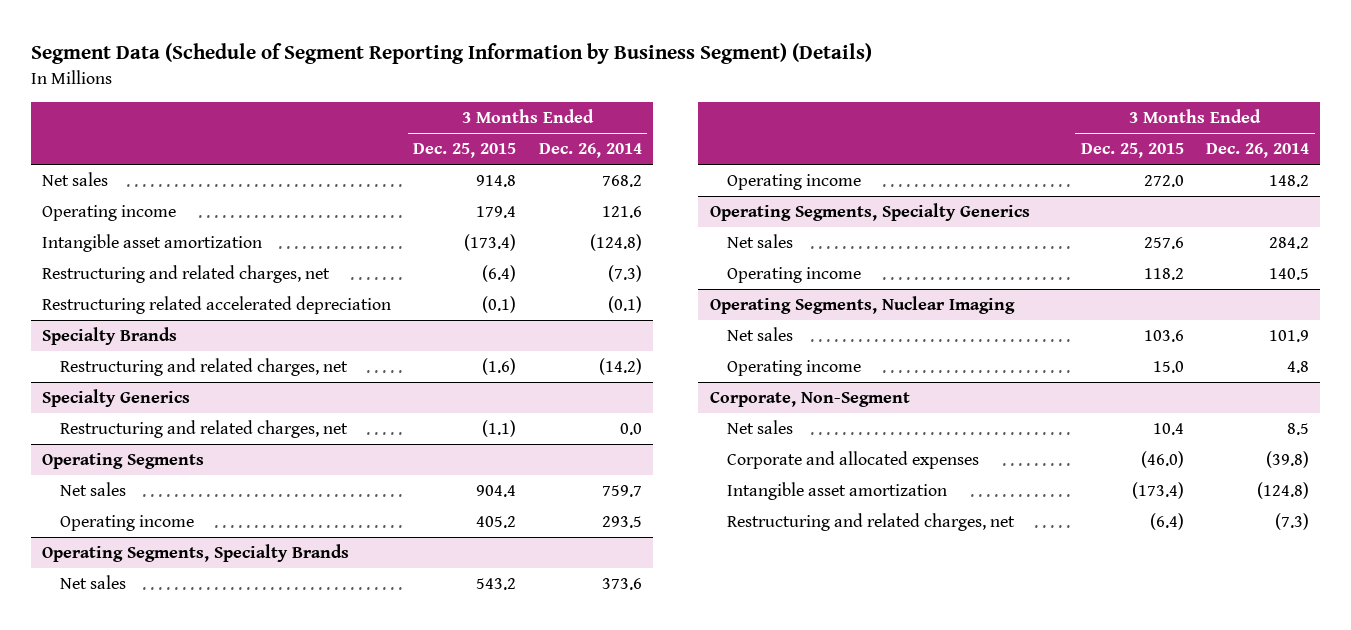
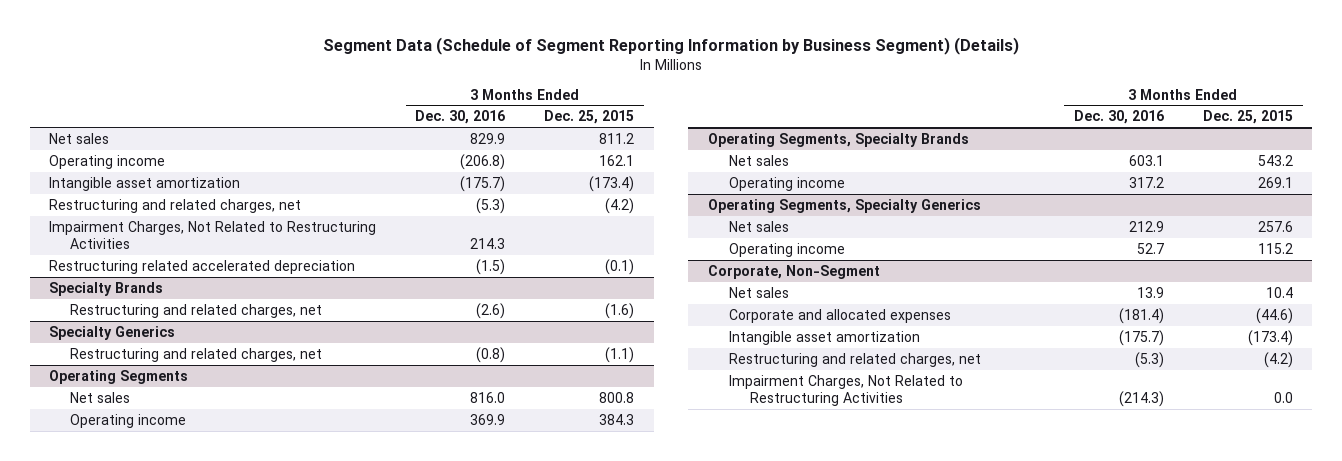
[538,143,642,159] Dec. 26, 2014 -> none
none -> [415,110,506,125] Dec. 30, 2016
[476,175,517,188] 914.8 -> [599,132,635,144] 811.2
[476,206,517,219] 179.4 -> [599,154,635,166] 162.1
[482,265,517,283] (6.4) -> [605,197,635,214] (4.2)
none -> [49,220,377,250] Impairment Charges, Not Related to Restructuring Activities
[476,485,517,498] 904.4 -> [599,391,635,403] 800.8
[476,516,517,529] 405.2 -> [599,413,635,425] 384.3
[1143,175,1184,188] 272.0 -> [1257,176,1293,188] 269.1
[709,296,1015,315] Operating Segments, Nuclear Imaging -> none
[727,327,794,342] Net sales -> none
[727,360,862,377] Operating income -> none
[1143,268,1184,281] 118.2 -> [1257,242,1293,254] 115.2
[1140,451,1184,469] (46.0) -> [1255,307,1293,324] (44.6)
[1149,513,1184,531] (6.4) -> [1263,351,1293,368] (4.2)
none -> [728,374,963,407] Impairment Charges, Not Related to Restructuring Activities

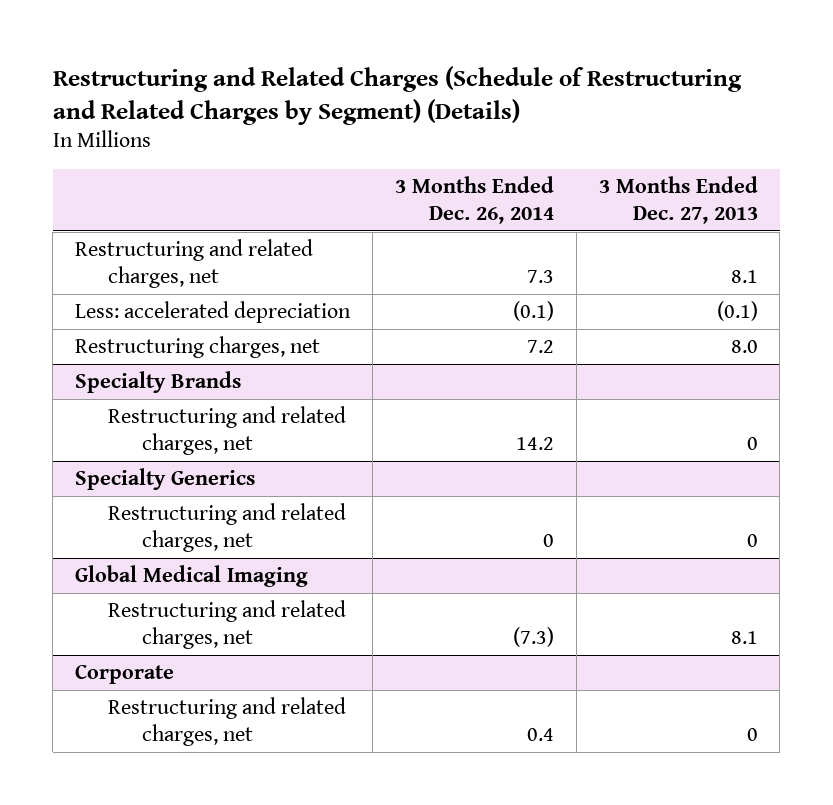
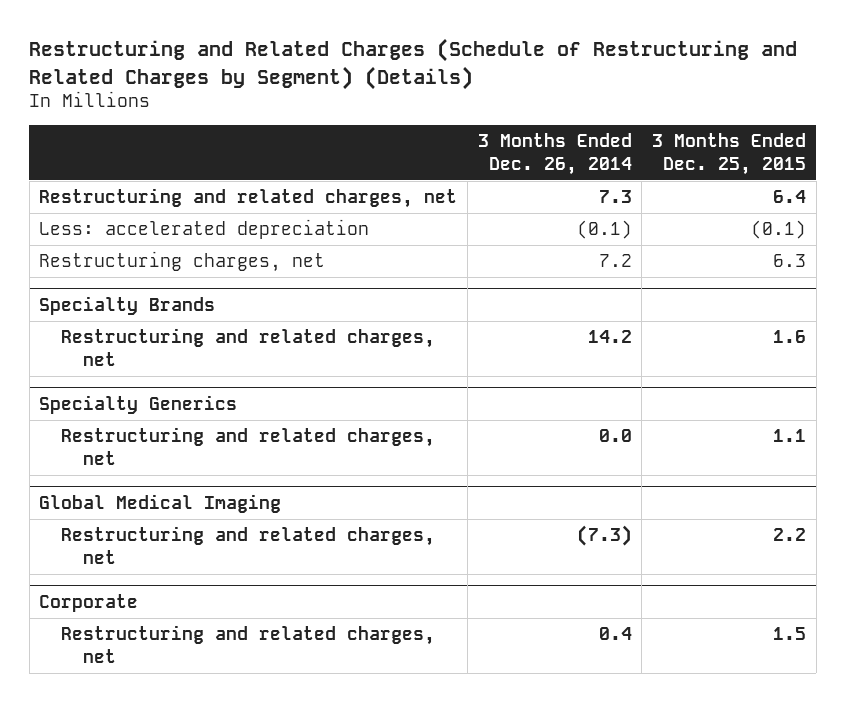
[598,175,758,225] 3 Months Ended Dec. 27, 2013 -> none
none -> [652,133,807,175] 3 Months Ended Dec. 25, 2015
[542,534,554,548] 0 -> [598,429,632,443] 0.0

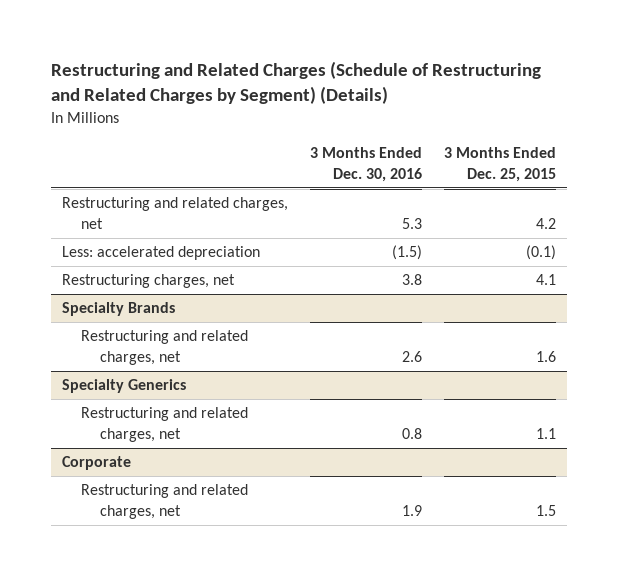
[477,133,632,175] 3 Months Ended Dec. 26, 2014 -> none
none -> [310,147,423,182] 3 Months Ended Dec. 30, 2016
[773,190,807,204] 6.4 -> [536,217,557,229] 4.2
[773,254,807,268] 6.3 -> [536,274,557,286] 4.1
[39,493,282,513] Global Medical Imaging -> none
[61,526,436,564] Restructuring and related charges, net -> none

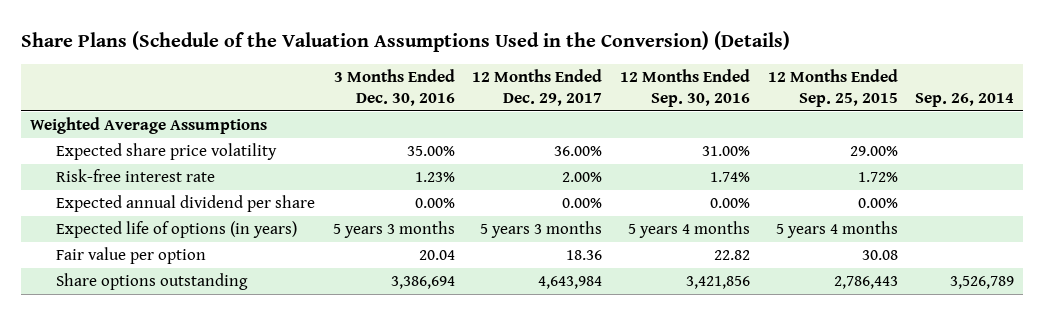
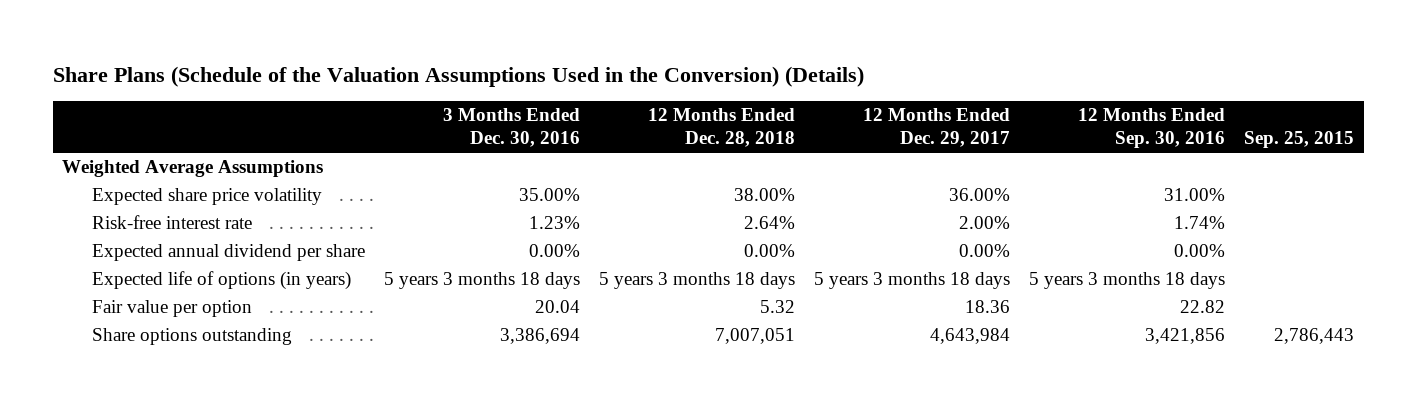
[767,69,898,108] 12 Months Ended Sep. 25, 2015 -> none
[915,93,1015,108] Sep. 26, 2014 -> none
none -> [648,108,796,148] 12 Months Ended Dec. 28, 2018
none -> [1244,131,1355,149] Sep. 25, 2015
[332,221,455,239] 5 years 3 months -> [383,272,580,290] 5 years 3 months 18 days
[480,221,603,239] 5 years 3 months -> [814,272,1011,290] 5 years 3 months 18 days
[628,221,751,239] 5 years 4 months -> [1029,272,1226,290] 5 years 3 months 18 days

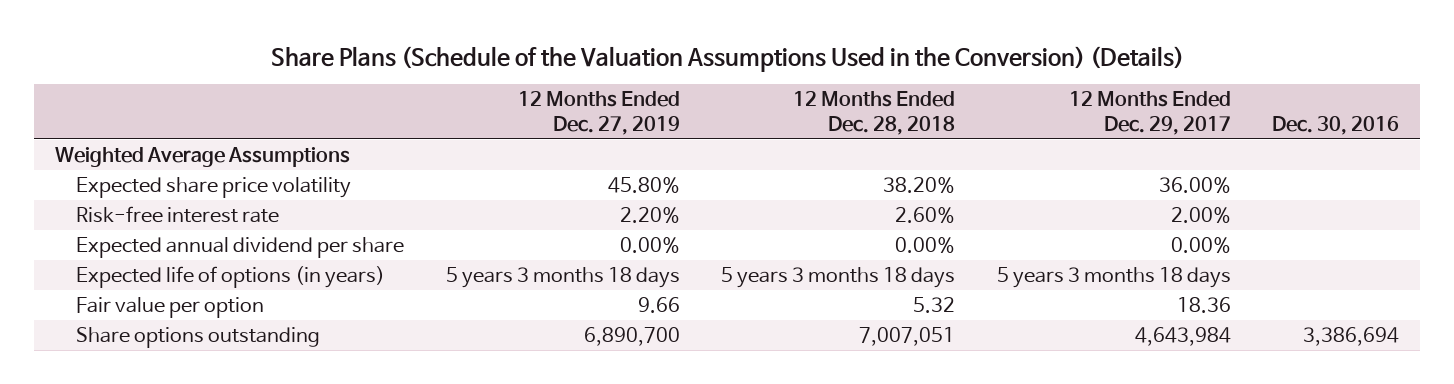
[442,108,580,148] 3 Months Ended Dec. 30, 2016 -> none
[1078,108,1226,149] 12 Months Ended Sep. 30, 2016 -> none
[1244,131,1355,149] Sep. 25, 2015 -> none
none -> [517,91,680,136] 12 Months Ended Dec. 27, 2019
none -> [1272,116,1400,136] Dec. 30, 2016
[734,188,796,202] 38.00% -> [883,176,956,193] 38.20%
[744,216,796,230] 2.64% -> [895,206,956,223] 2.60%

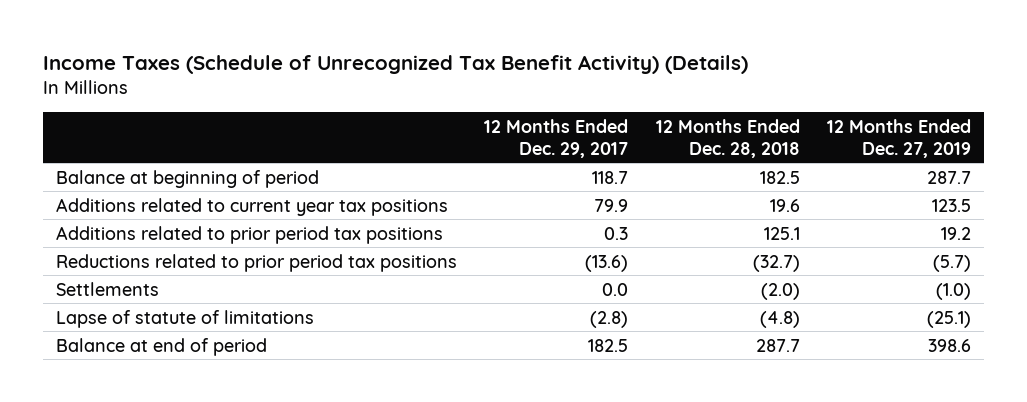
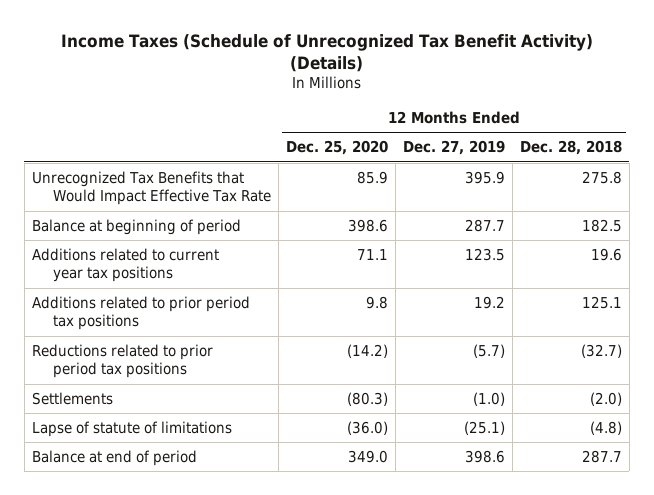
[484,118,629,158] 12 Months Ended Dec. 29, 2017 -> none
none -> [285,140,388,156] Dec. 25, 2020
none -> [31,170,271,206] Unrecognized Tax Benefits that Would Impact Effective Tax Rate

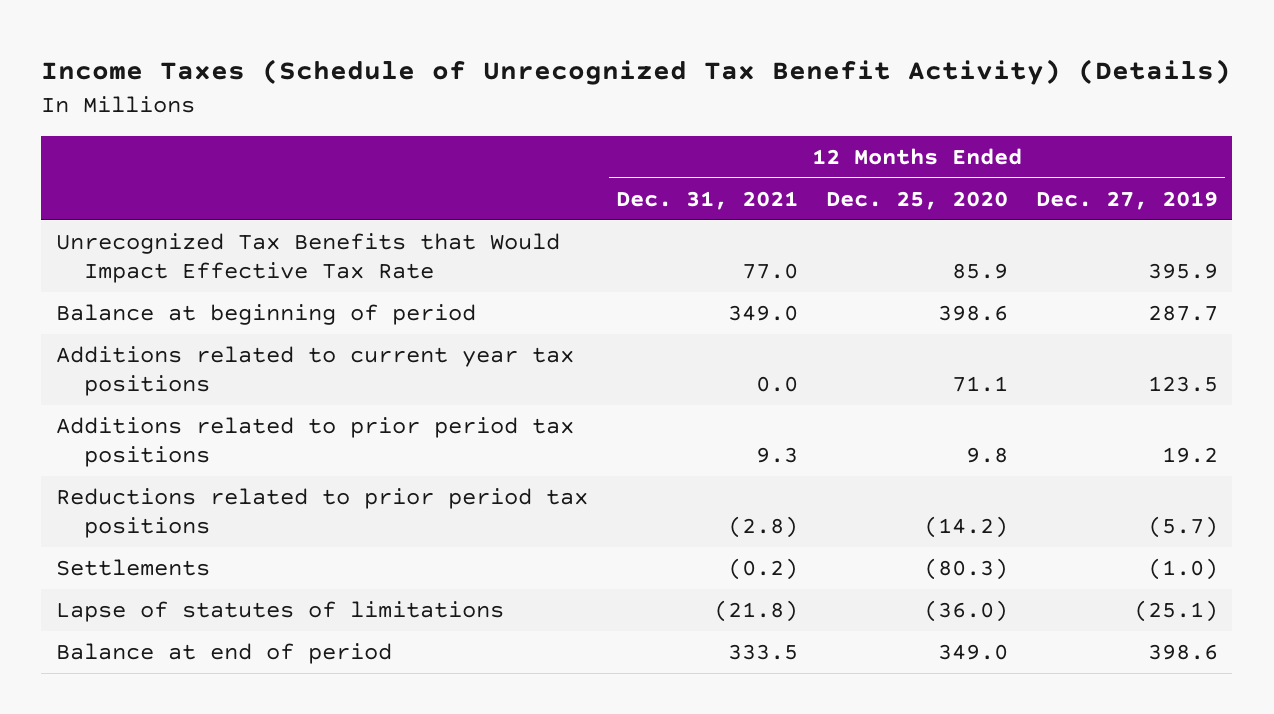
[519,140,622,156] Dec. 28, 2018 -> none
none -> [615,191,798,211] Dec. 31, 2021
[31,420,232,437] Lapse of statute of limitations -> [55,601,504,623] Lapse of statutes of limitations

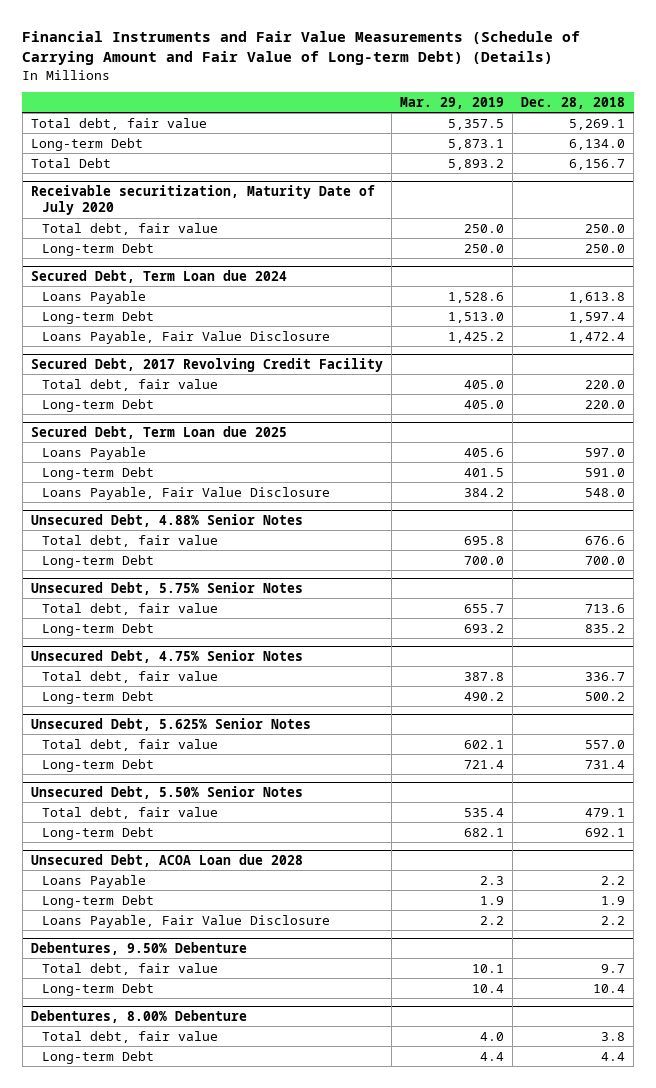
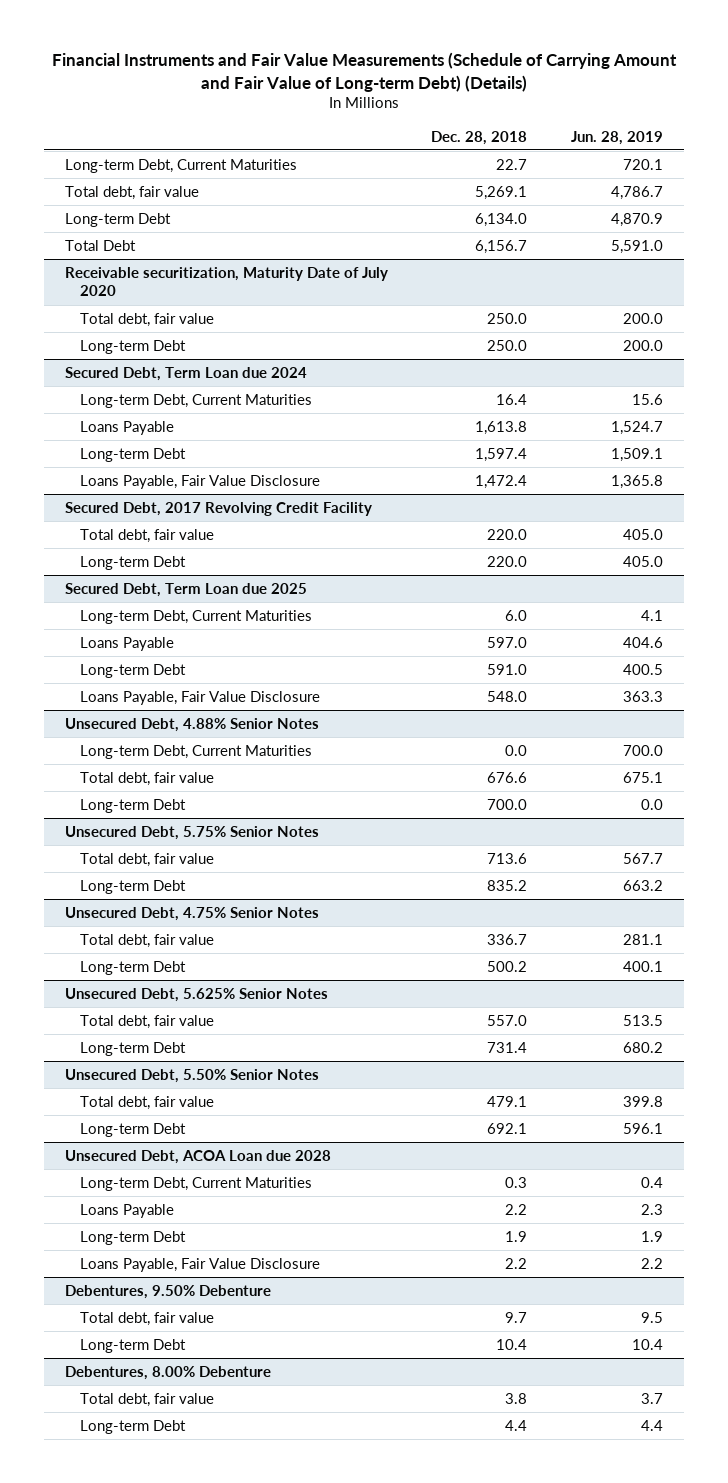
[400,97,505,110] Mar. 29, 2019 -> none
none -> [570,130,663,145] Jun. 28, 2019
none -> [65,158,298,173] Long-term Debt, Current Maturities
none -> [79,393,312,408] Long-term Debt, Current Maturities
none -> [79,609,312,624] Long-term Debt, Current Maturities
none -> [79,744,312,759] Long-term Debt, Current Maturities
none -> [79,1176,312,1191] Long-term Debt, Current Maturities

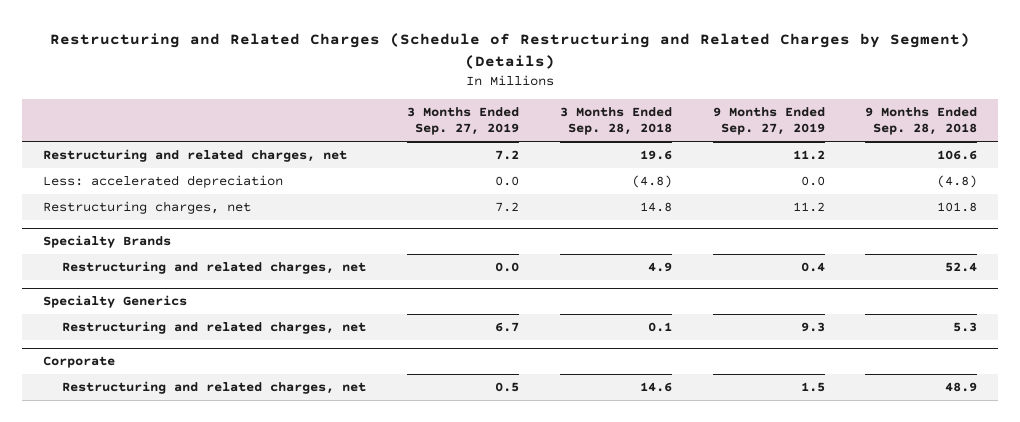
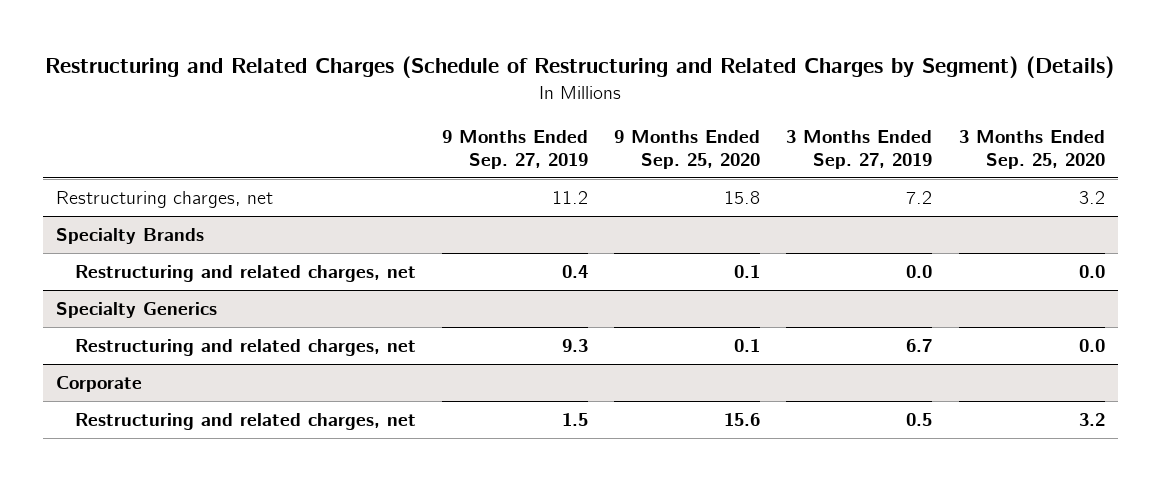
[559,106,672,136] 3 Months Ended Sep. 28, 2018 -> none
[865,106,978,136] 9 Months Ended Sep. 28, 2018 -> none
none -> [614,129,761,170] 9 Months Ended Sep. 25, 2020
none -> [958,129,1105,170] 3 Months Ended Sep. 25, 2020
[42,148,347,162] Restructuring and related charges, net -> none
[42,174,283,188] Less: accelerated depreciation -> none

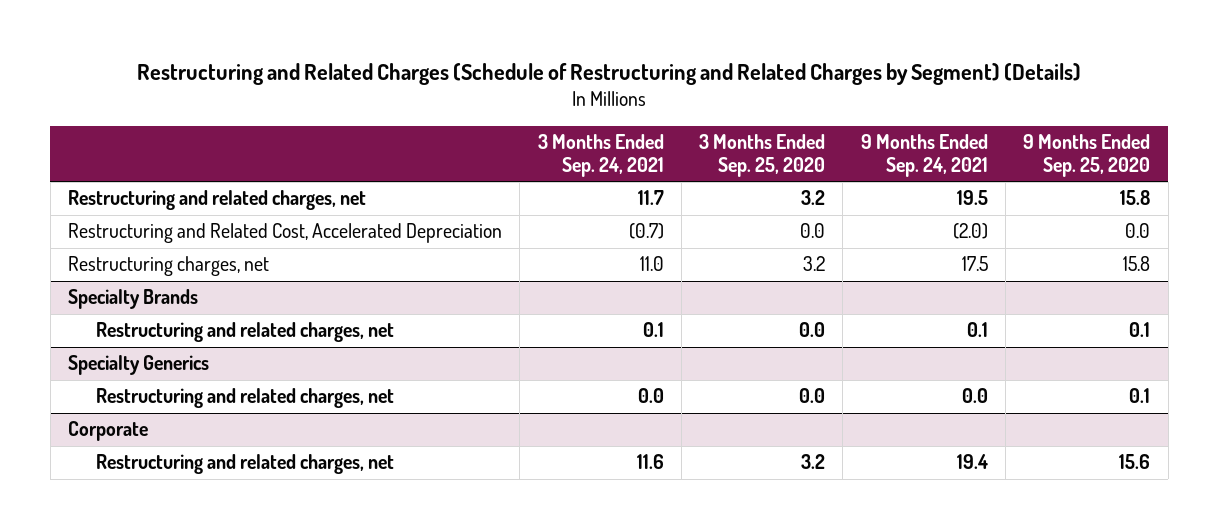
[442,129,589,170] 9 Months Ended Sep. 27, 2019 -> none
[786,129,933,170] 3 Months Ended Sep. 27, 2019 -> none
none -> [537,133,664,178] 3 Months Ended Sep. 24, 2021
none -> [860,133,988,178] 9 Months Ended Sep. 24, 2021
none -> [67,190,366,211] Restructuring and related charges, net
none -> [67,223,502,244] Restructuring and Related Cost, Accelerated Depreciation

